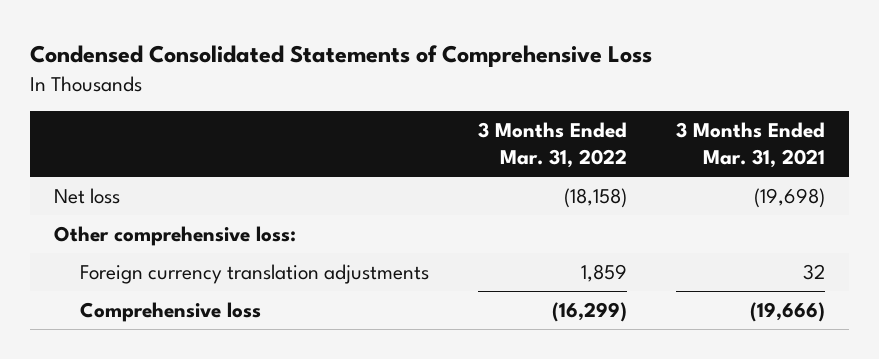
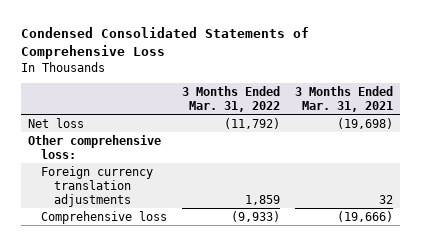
[563,187,627,208] (18,158) -> [223,117,280,129] (11,792)
[551,301,627,322] (16,299) -> [230,210,280,222] (9,933)

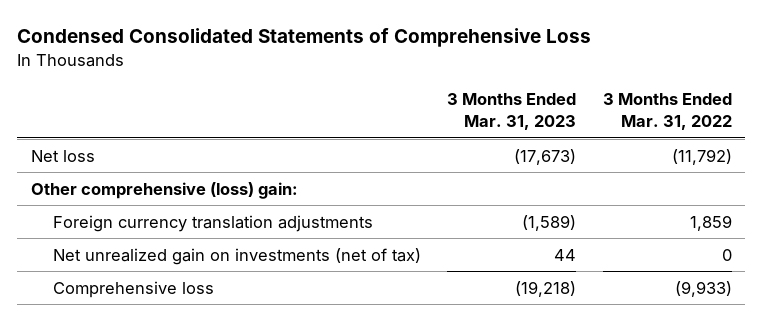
[294,85,393,113] 3 Months Ended Mar. 31, 2021 -> none
none -> [447,93,577,131] 3 Months Ended Mar. 31, 2023
[28,134,162,159] Other comprehensive loss: -> [30,181,298,199] Other comprehensive (loss) gain:
none -> [52,247,421,265] Net unrealized gain on investments (net of tax)

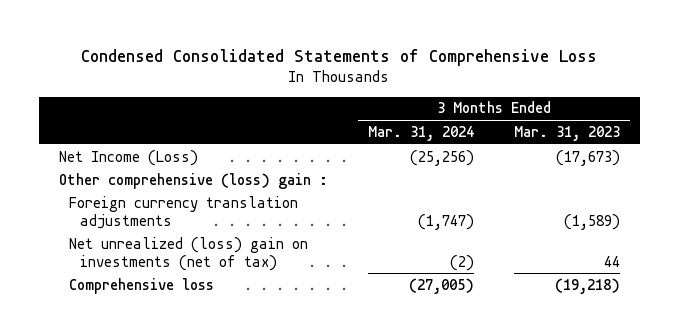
[603,93,733,131] 3 Months Ended Mar. 31, 2022 -> none
none -> [367,125,474,141] Mar. 31, 2024
[30,149,95,162] Net loss -> [58,149,198,166] Net Income (Loss)
[30,181,298,199] Other comprehensive (loss) gain: -> [58,172,328,189] Other comprehensive (loss) gain :
[52,247,421,265] Net unrealized gain on investments (net of tax) -> [69,236,309,271] Net unrealized (loss) gain on investments (net of tax)

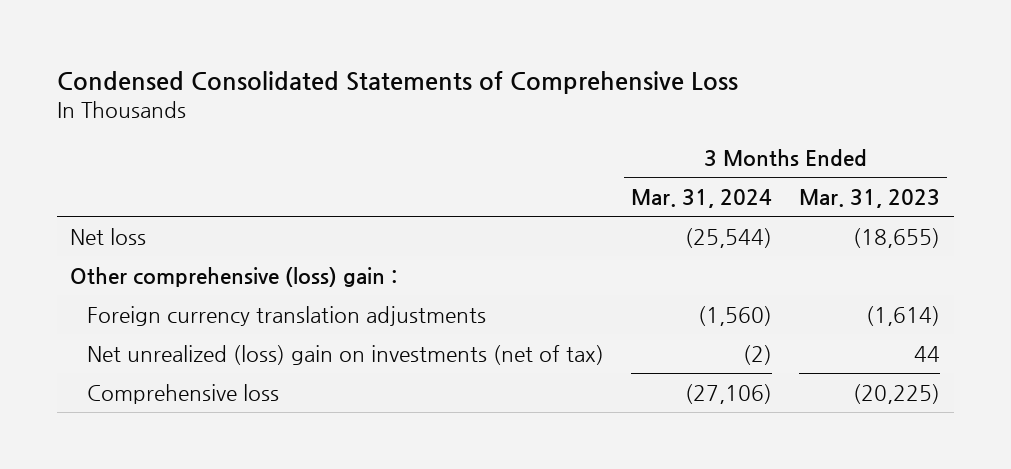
[58,149,198,166] Net Income (Loss) -> [70,227,147,245] Net loss
[409,149,474,166] (25,256) -> [684,227,772,248] (25,544)
[556,149,621,166] (17,673) -> [853,227,941,248] (18,655)
[417,213,474,230] (1,747) -> [697,305,772,326] (1,560)
[564,213,621,230] (1,589) -> [866,305,941,326] (1,614)
[408,277,474,294] (27,005) -> [684,383,772,404] (27,106)
[555,277,621,294] (19,218) -> [853,383,941,404] (20,225)

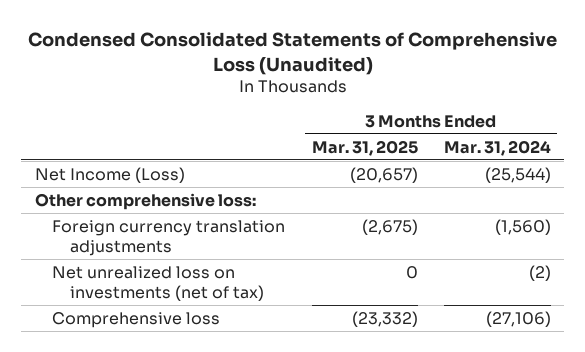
[56,71,738,95] Condensed Consolidated Statements of Comprehensive Loss -> [27,32,557,75] Condensed Consolidated Statements of Comprehensive Loss (Unaudited)
[799,189,941,209] Mar. 31, 2023 -> none
none -> [311,139,418,156] Mar. 31, 2025
[70,227,147,245] Net loss -> [34,166,185,183] Net Income (Loss)
[70,266,398,287] Other comprehensive (loss) gain : -> [34,192,256,210] Other comprehensive loss:
[86,344,604,365] Net unrealized (loss) gain on investments (net of tax) -> [52,265,265,302] Net unrealized loss on investments (net of tax)

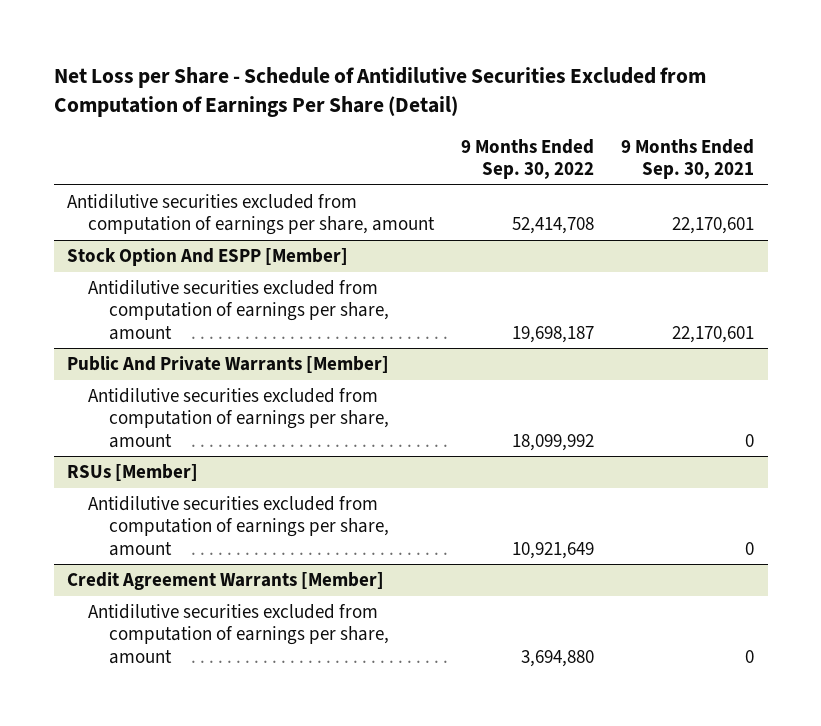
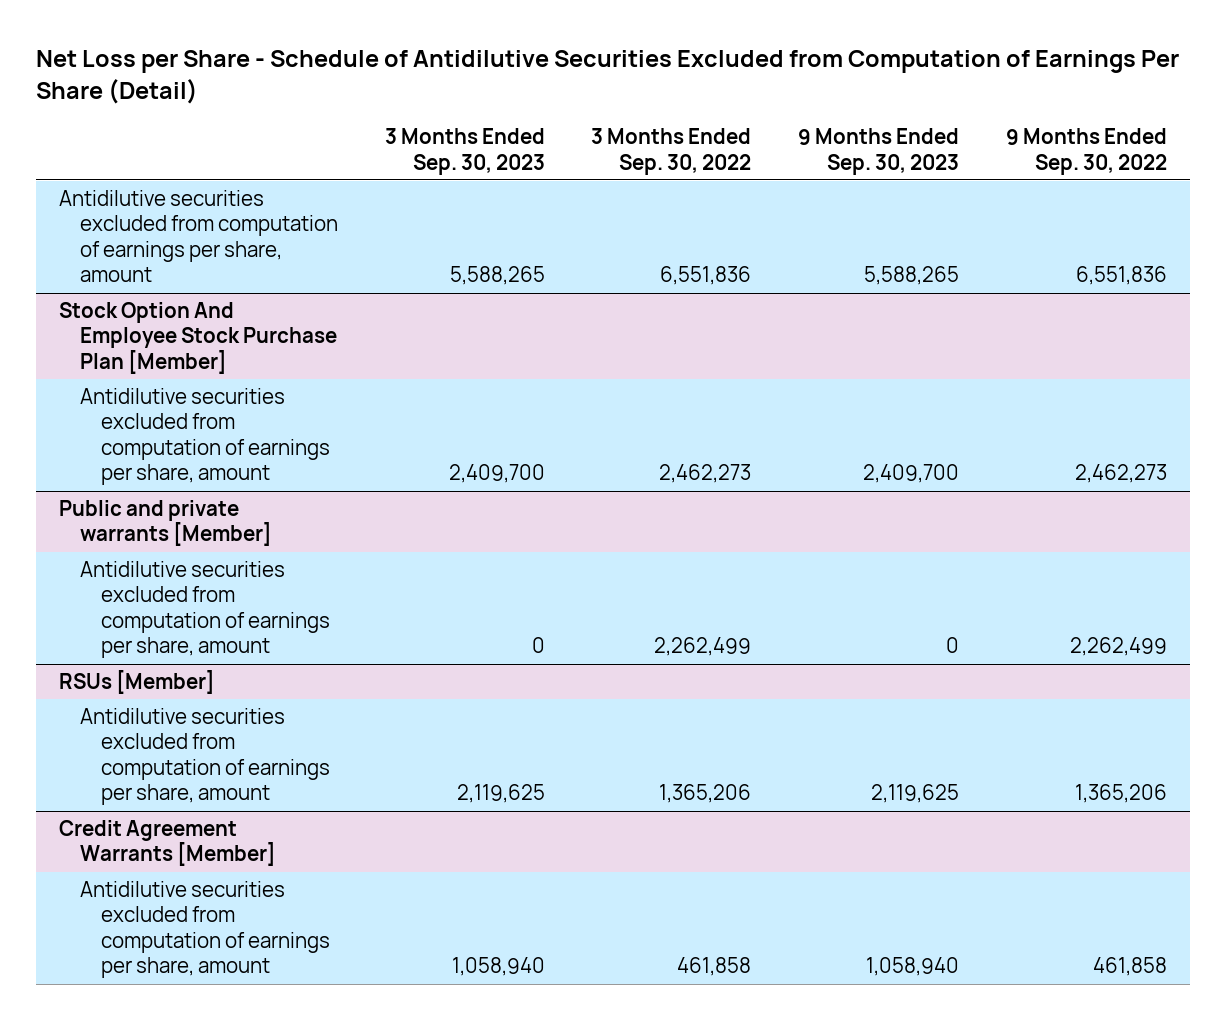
[621,138,755,180] 9 Months Ended Sep. 30, 2021 -> none
none -> [384,128,545,175] 3 Months Ended Sep. 30, 2023
none -> [591,128,752,175] 3 Months Ended Sep. 30, 2022
none -> [798,128,960,175] 9 Months Ended Sep. 30, 2023
[512,217,595,235] 52,414,708 -> [1075,266,1167,286] 6,551,836
[67,247,349,266] Stock Option And ESPP [Member] -> [59,301,337,374] Stock Option And Employee Stock Purchase Plan [Member]
[512,325,595,343] 19,698,187 -> [1074,464,1167,484] 2,462,273
[67,355,390,373] Public And Private Warrants [Member] -> [59,499,272,547] Public and private warrants [Member]
[512,433,595,451] 18,099,992 -> [1069,637,1167,657] 2,262,499
[512,541,595,559] 10,921,649 -> [1074,784,1167,804] 1,365,206
[521,649,595,667] 3,694,880 -> [1092,957,1167,977] 461,858

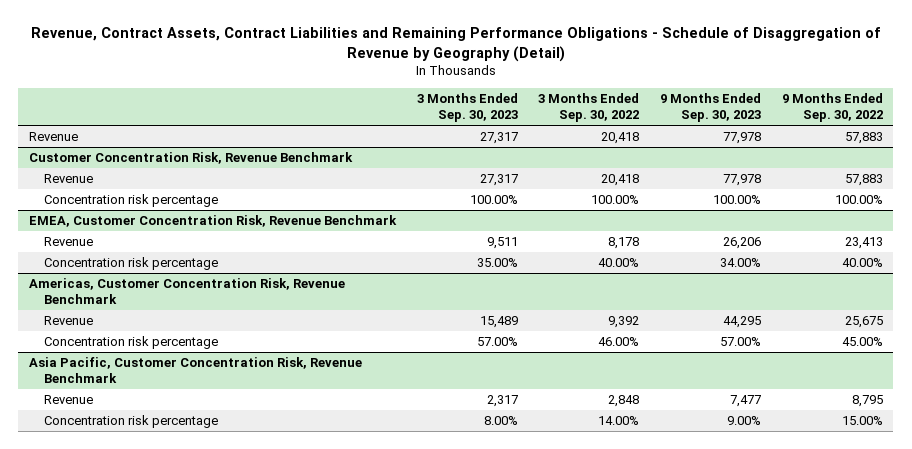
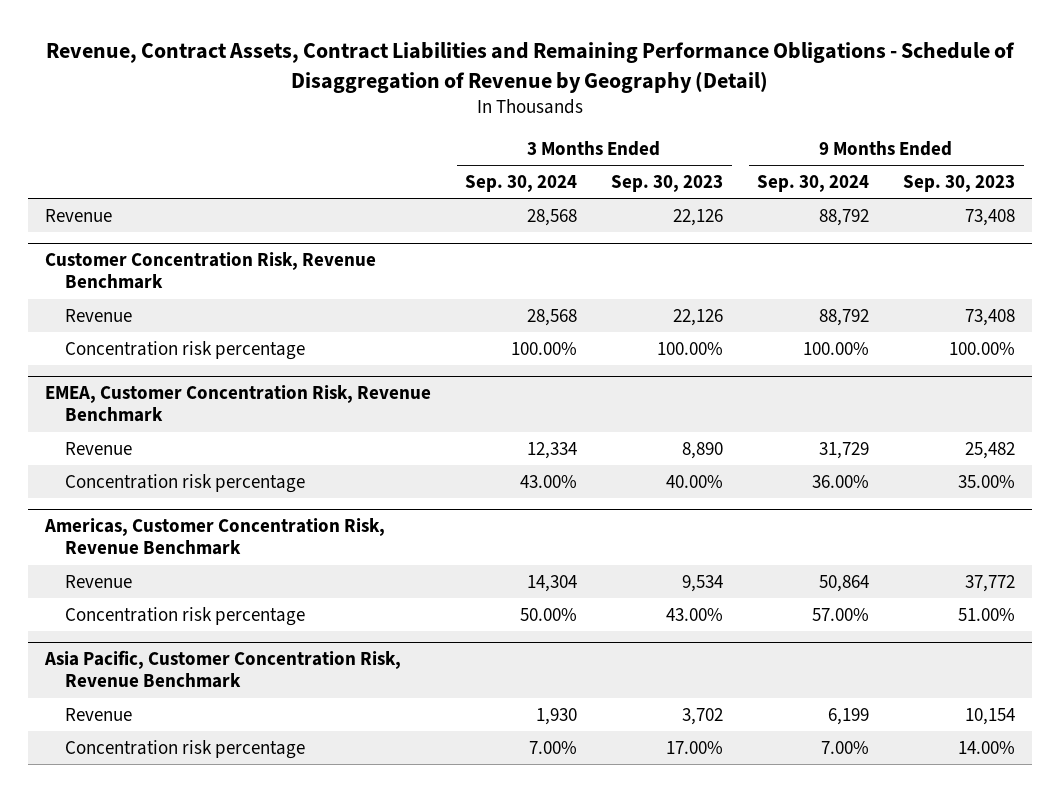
[538,93,640,123] 3 Months Ended Sep. 30, 2022 -> none
[782,93,884,123] 9 Months Ended Sep. 30, 2022 -> none
none -> [465,174,578,192] Sep. 30, 2024
none -> [757,174,870,192] Sep. 30, 2024
[479,132,518,145] 27,317 -> [673,208,724,226] 22,126
[723,132,762,145] 77,978 -> [965,208,1016,226] 73,408
[479,174,518,187] 27,317 -> [673,308,724,326] 22,126
[723,174,762,187] 77,978 -> [965,308,1016,326] 73,408
[486,237,518,250] 9,511 -> [682,441,724,459] 8,890
[723,237,762,250] 26,206 -> [965,441,1016,459] 25,482
[476,258,518,268] 35.00% -> [666,474,724,488] 40.00%
[720,258,762,268] 34.00% -> [958,474,1016,488] 35.00%
[479,316,518,329] 15,489 -> [682,574,724,592] 9,534
[723,316,762,329] 44,295 -> [965,574,1016,592] 37,772
[476,337,518,347] 57.00% -> [666,607,724,621] 43.00%
[720,337,762,347] 57.00% -> [958,607,1016,621] 51.00%
[486,395,518,408] 2,317 -> [682,707,724,725] 3,702
[730,395,762,408] 7,477 -> [965,707,1016,725] 10,154
[483,416,518,426] 8.00% -> [666,740,724,754] 17.00%
[727,416,762,426] 9.00% -> [958,740,1016,754] 14.00%

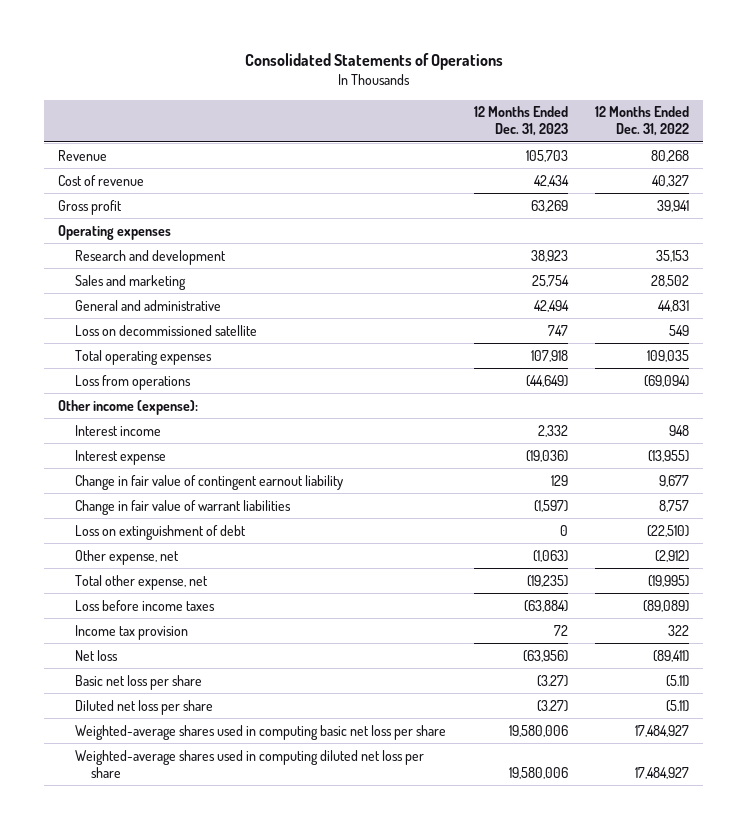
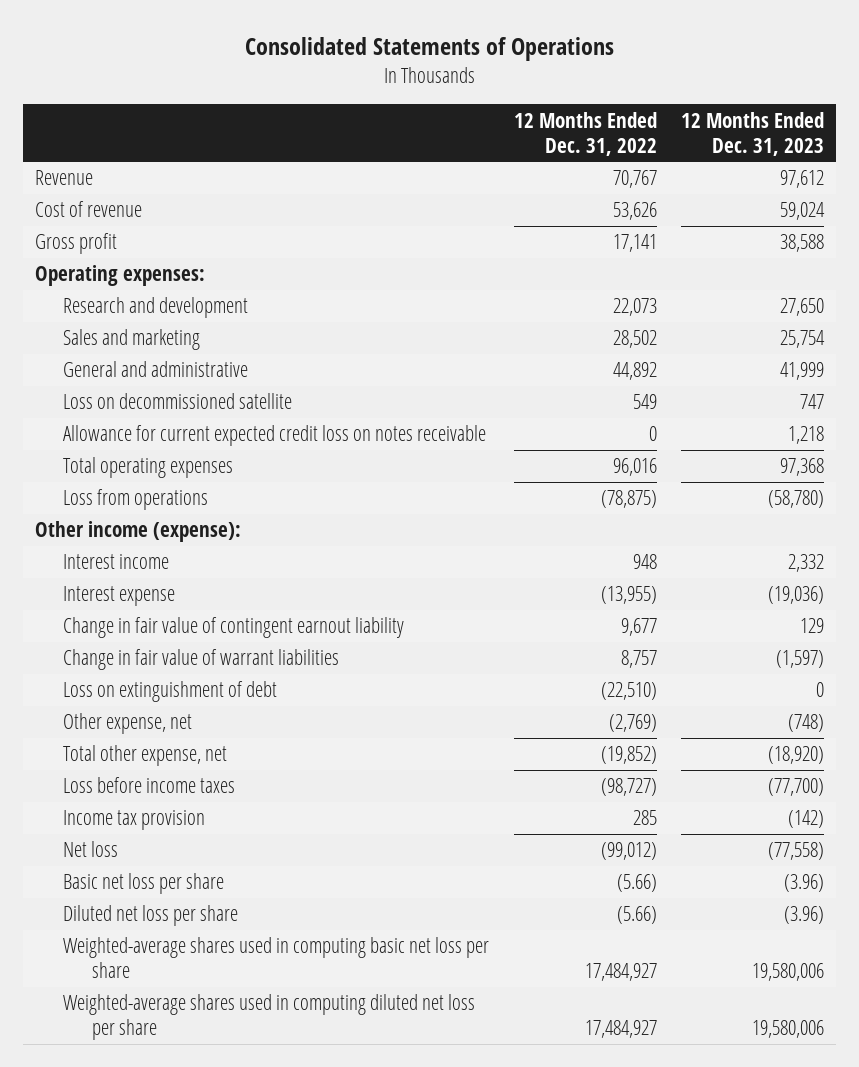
[525,149,568,162] 105,703 -> [780,170,825,189] 97,612
[651,149,690,162] 80,268 -> [612,170,657,189] 70,767
[533,174,569,187] 42,434 -> [780,202,826,221] 59,024
[652,174,690,187] 40,327 -> [612,202,657,221] 53,626
[530,199,568,212] 63,269 -> [780,234,825,253] 38,588
[657,199,690,212] 39,941 -> [612,234,657,253] 17,141
[58,224,172,240] Operating expenses -> [34,265,205,287] Operating expenses:
[530,249,568,262] 38,923 -> [780,298,825,317] 27,650
[656,249,690,262] 35,153 -> [612,298,657,317] 22,073
[533,299,569,312] 42,494 -> [780,362,825,381] 41,999
[658,299,690,312] 44,831 -> [612,362,657,381] 44,892
none -> [63,425,487,447] Allowance for current expected credit loss on notes receivable
[530,349,568,362] 107,918 -> [780,458,825,477] 97,368
[647,349,690,362] 109,035 -> [612,458,657,477] 96,016
[525,374,568,387] (44,649) -> [768,490,825,509] (58,780)
[644,374,690,387] (69,094) -> [600,490,657,509] (78,875)
[532,549,568,562] (1,063) -> [788,714,825,733] (748)
[655,549,690,562] (2,912) -> [608,714,657,733] (2,769)
[526,574,568,587] (19,235) -> [768,746,825,765] (18,920)
[648,574,690,587] (19,995) -> [600,746,657,765] (19,852)
[523,599,568,612] (63,884) -> [768,778,825,797] (77,700)
[643,599,690,612] (89,089) -> [600,778,657,797] (98,727)
[553,624,568,636] 72 -> [788,810,825,829] (142)
[668,624,690,636] 322 -> [632,810,657,826] 285
[522,649,568,662] (63,956) -> [768,842,825,861] (77,558)
[653,649,690,662] (89,411) -> [600,842,657,861] (99,012)
[536,674,568,687] (3.27) -> [784,874,825,893] (3.96)
[666,674,690,687] (5.11) -> [616,874,657,893] (5.66)
[536,699,568,712] (3.27) -> [784,906,825,925] (3.96)
[666,699,690,712] (5.11) -> [616,906,657,925] (5.66)

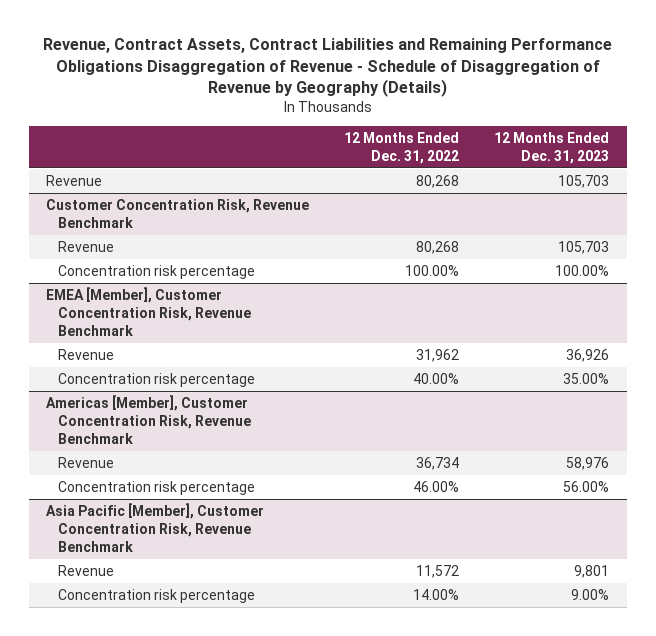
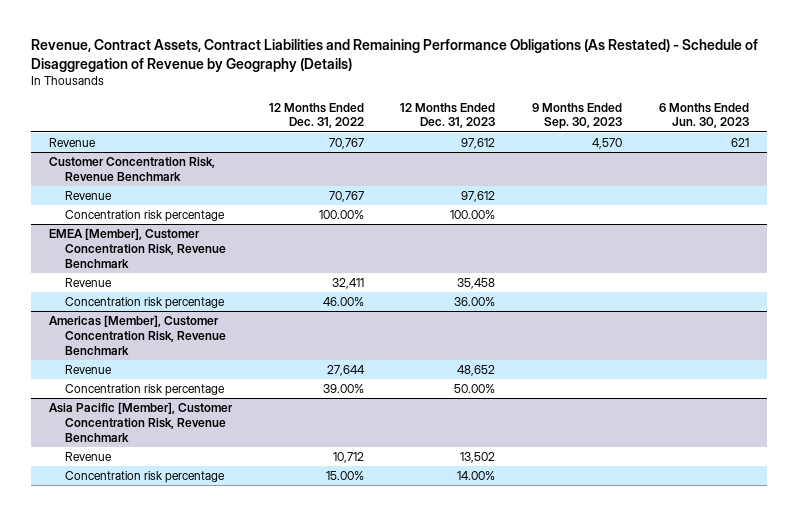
[42,38,612,98] Revenue, Contract Assets, Contract Liabilities and Remaining Performance Obligations Disaggregation of Revenue - Schedule of Disaggregation of Revenue by Geography (Details) -> [30,38,758,72] Revenue, Contract Assets, Contract Liabilities and Remaining Performance Obligations (As Restated) - Schedule of Disaggregation of Revenue by Geography (Details)
none -> [532,102,623,130] 9 Months Ended Sep. 30, 2023
none -> [658,102,749,129] 6 Months Ended Jun. 30, 2023
[416,175,460,189] 80,268 -> [328,138,364,150] 70,767
[558,175,610,189] 105,703 -> [461,138,496,150] 97,612
[416,241,460,255] 80,268 -> [328,191,364,203] 70,767
[558,241,610,255] 105,703 -> [461,191,496,203] 97,612
[416,349,460,363] 31,962 -> [331,278,364,290] 32,411
[566,349,610,363] 36,926 -> [457,278,496,290] 35,458
[413,373,460,385] 40.00% -> [322,297,364,307] 46.00%
[563,373,610,385] 35.00% -> [454,297,496,307] 36.00%
[416,457,460,471] 36,734 -> [326,365,365,377] 27,644
[566,457,610,471] 58,976 -> [457,365,496,377] 48,652
[413,481,460,493] 46.00% -> [322,384,364,394] 39.00%
[563,481,610,493] 56.00% -> [454,384,496,394] 50.00%
[416,565,460,579] 11,572 -> [332,452,364,464] 10,712
[574,565,610,579] 9,801 -> [460,452,496,464] 13,502
[413,589,460,601] 14.00% -> [325,471,364,481] 15.00%
[571,589,610,601] 9.00% -> [457,471,496,481] 14.00%

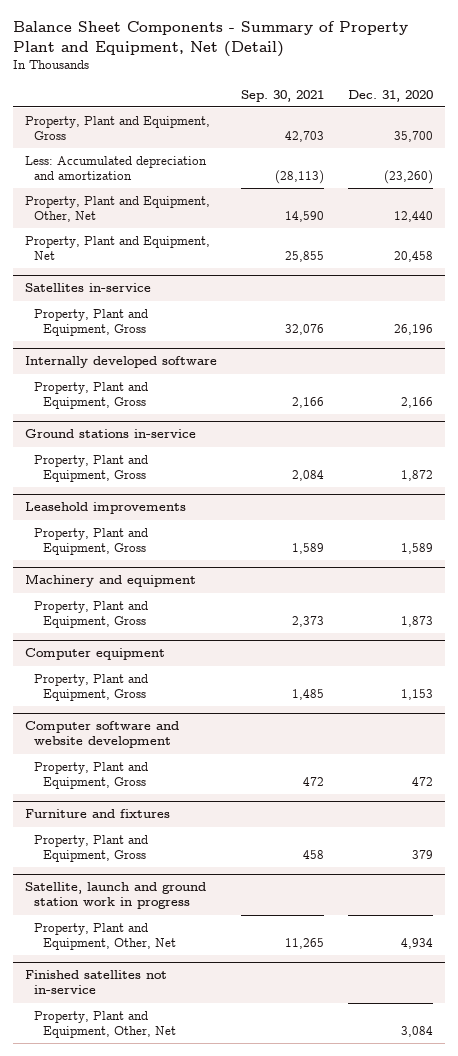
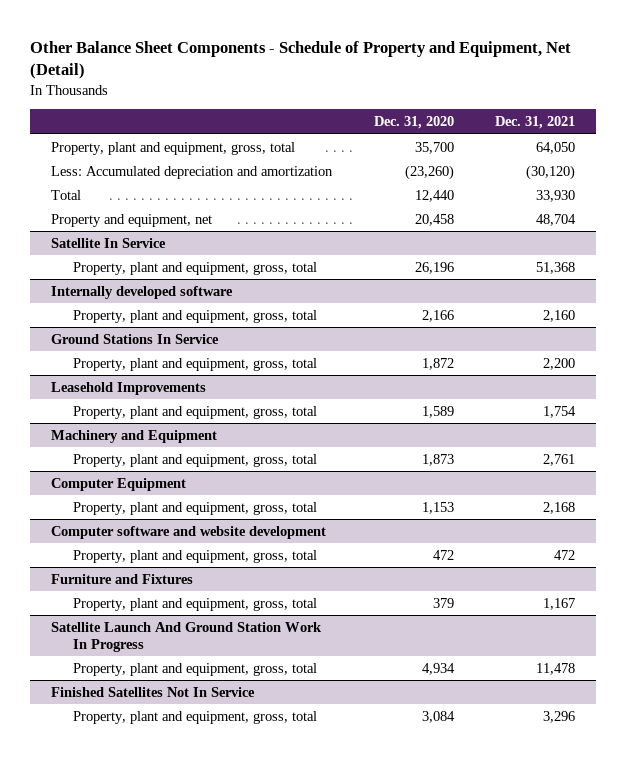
[12,21,408,58] Balance Sheet Components - Summary of Property Plant and Equipment, Net (Detail) -> [30,40,572,80] Other Balance Sheet Components - Schedule of Property and Equipment, Net (Detail)
[240,89,324,102] Sep. 30, 2021 -> none
none -> [495,116,576,130] Dec. 31, 2021
[24,115,210,140] Property, Plant and Equipment, Gross -> [51,141,296,155] Property, plant and equipment, gross, total
[24,195,210,222] Property, Plant and Equipment, Other, Net -> [51,189,82,200] Total
[24,235,210,260] Property, Plant and Equipment, Net -> [51,213,213,227] Property and equipment, net
[24,283,151,293] Satellites in-service -> [51,237,167,248] Satellite In Service
[33,308,148,336] Property, Plant and Equipment, Gross -> [73,261,318,275] Property, plant and equipment, gross, total
[33,381,148,409] Property, Plant and Equipment, Gross -> [73,309,318,323] Property, plant and equipment, gross, total
[24,429,196,439] Ground stations in-service -> [51,333,220,344] Ground Stations In Service
[33,454,148,482] Property, Plant and Equipment, Gross -> [73,357,318,371] Property, plant and equipment, gross, total
[24,502,186,515] Leasehold improvements -> [51,381,207,395] Leasehold Improvements
[33,527,148,555] Property, Plant and Equipment, Gross -> [73,405,318,419] Property, plant and equipment, gross, total
[24,574,196,588] Machinery and equipment -> [51,429,218,443] Machinery and Equipment
[33,600,148,628] Property, Plant and Equipment, Gross -> [73,453,318,467] Property, plant and equipment, gross, total
[24,648,165,661] Computer equipment -> [51,477,187,491] Computer Equipment
[33,673,148,701] Property, Plant and Equipment, Gross -> [73,501,318,515] Property, plant and equipment, gross, total
[33,761,148,789] Property, Plant and Equipment, Gross -> [73,549,318,563] Property, plant and equipment, gross, total
[24,809,170,819] Furniture and fixtures -> [51,573,194,584] Furniture and Fixtures
[33,834,148,862] Property, Plant and Equipment, Gross -> [73,597,318,611] Property, plant and equipment, gross, total
[24,882,206,910] Satellite, launch and ground station work in progress -> [51,621,323,652] Satellite Launch And Ground Station Work In Progress
[33,922,177,950] Property, Plant and Equipment, Other, Net -> [73,662,318,676] Property, plant and equipment, gross, total
[24,970,167,995] Finished satellites not in-service -> [51,686,256,697] Finished Satellites Not In Service
[33,1010,177,1038] Property, Plant and Equipment, Other, Net -> [73,710,318,724] Property, plant and equipment, gross, total

